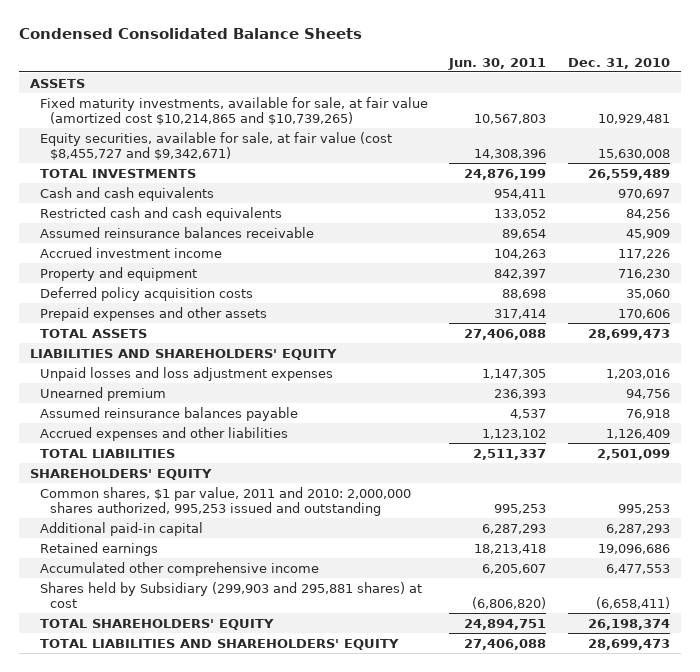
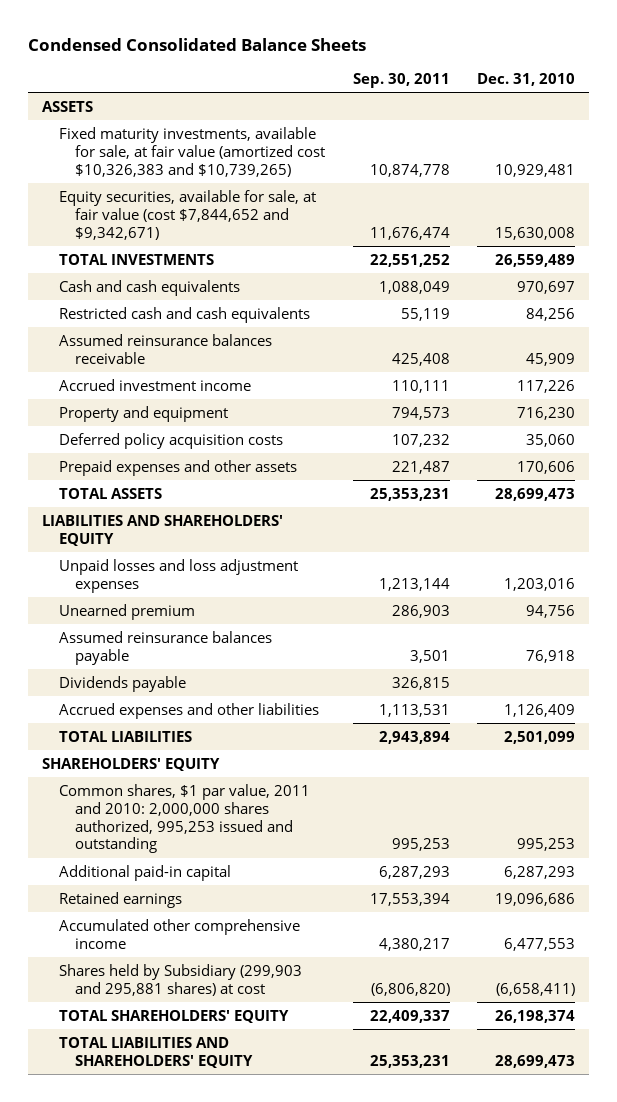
[448,57,547,70] Jun. 30, 2011 -> none
none -> [352,72,450,88] Sep. 30, 2011
[39,96,428,125] Fixed maturity investments, available for sale, at fair value (amortized cost $10,214,865 and $10,739,265) -> [58,126,325,177] Fixed maturity investments, available for sale, at fair value (amortized cost $10,326,383 and $10,739,265)
[39,131,392,160] Equity securities, available for sale, at fair value (cost $8,455,727 and $9,342,671) -> [58,189,316,240] Equity securities, available for sale, at fair value (cost $7,844,652 and $9,342,671)
none -> [58,675,186,692] Dividends payable

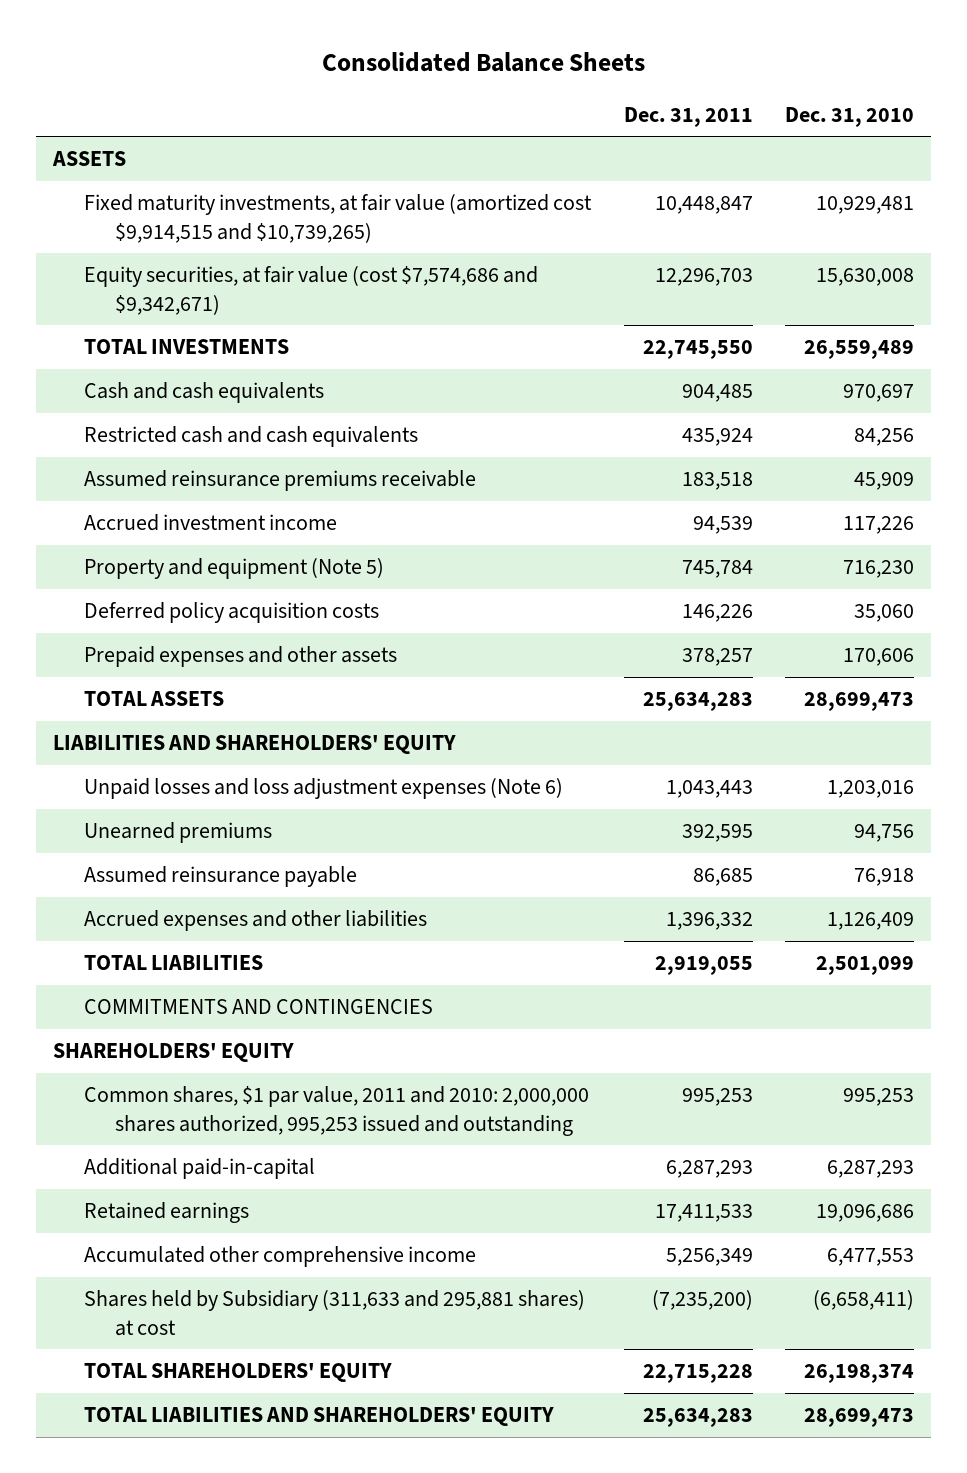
[28,37,367,51] Condensed Consolidated Balance Sheets -> [321,51,645,72] Consolidated Balance Sheets
[352,72,450,88] Sep. 30, 2011 -> none
none -> [623,106,753,127] Dec. 31, 2011
[58,126,325,177] Fixed maturity investments, available for sale, at fair value (amortized cost $10,326,383 and $10,739,265) -> [83,194,592,243] Fixed maturity investments, at fair value (amortized cost $9,914,515 and $10,739,265)
[58,189,316,240] Equity securities, available for sale, at fair value (cost $7,844,652 and $9,342,671) -> [83,266,538,315] Equity securities, at fair value (cost $7,574,686 and $9,342,671)
[58,333,272,364] Assumed reinsurance balances receivable -> [83,470,476,492] Assumed reinsurance premiums receivable
[58,405,228,422] Property and equipment -> [83,558,384,580] Property and equipment (Note 5)
[58,675,186,692] Dividends payable -> none
[58,558,298,593] Unpaid losses and loss adjustment expenses -> [83,778,563,800] Unpaid losses and loss adjustment expenses (Note 6)
[58,603,195,620] Unearned premium -> [83,822,272,844] Unearned premiums
[58,630,272,665] Assumed reinsurance balances payable -> [83,866,357,888] Assumed reinsurance payable
none -> [83,999,433,1015] COMMITMENTS AND CONTINGENCIES
[58,864,231,881] Additional paid-in capital -> [83,1158,315,1180] Additional paid-in-capital
[58,963,302,996] Shares held by Subsidiary (299,903 and 295,881 shares) at cost -> [83,1290,585,1336] Shares held by Subsidiary (311,633 and 295,881 shares) at cost

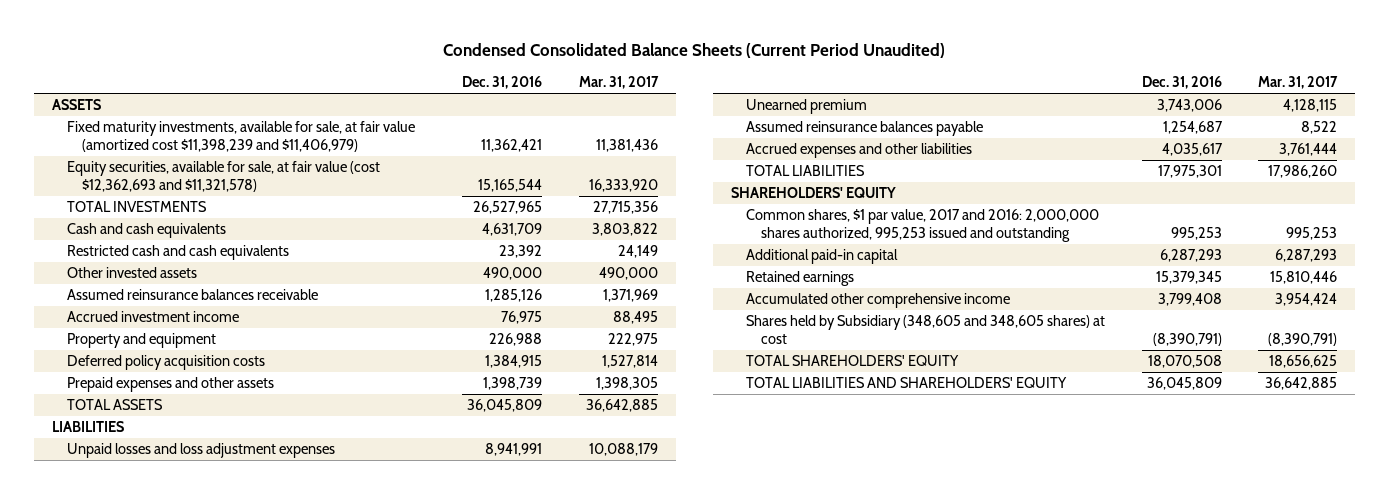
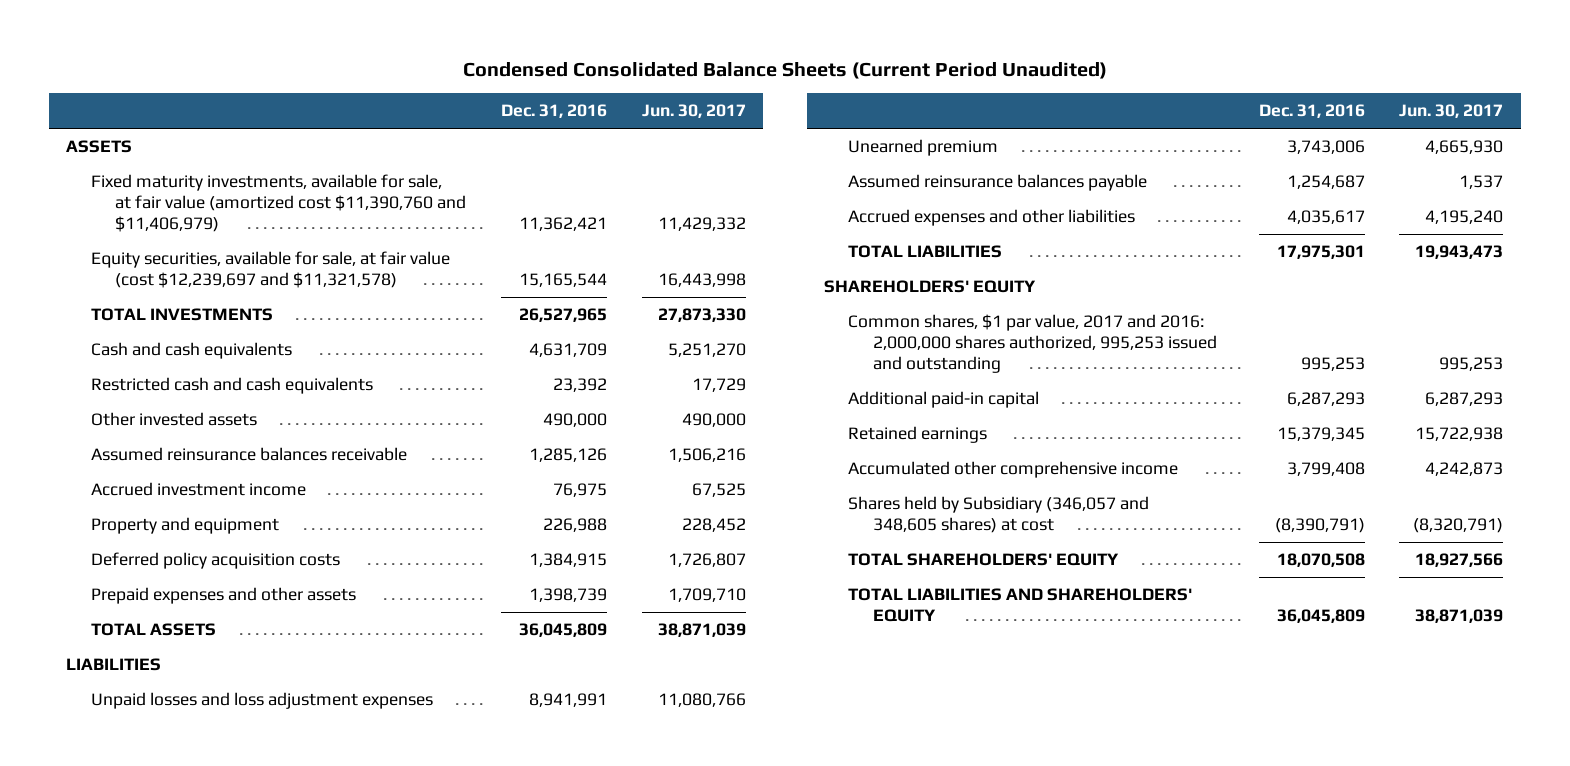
[578,76,659,90] Mar. 31, 2017 -> none
none -> [641,104,746,119] Jun. 30, 2017
[66,121,415,153] Fixed maturity investments, available for sale, at fair value (amortized cost $11,398,239 and $11,406,979) -> [90,174,466,233] Fixed maturity investments, available for sale, at fair value (amortized cost $11,390,760 and $11,406,979)
[66,161,380,193] Equity securities, available for sale, at fair value (cost $12,362,693 and $11,321,578) -> [90,251,450,289] Equity securities, available for sale, at fair value (cost $12,239,697 and $11,321,578)
[746,315,1106,345] Shares held by Subsidiary (348,605 and 348,605 shares) at cost -> [848,496,1150,534] Shares held by Subsidiary (346,057 and 348,605 shares) at cost

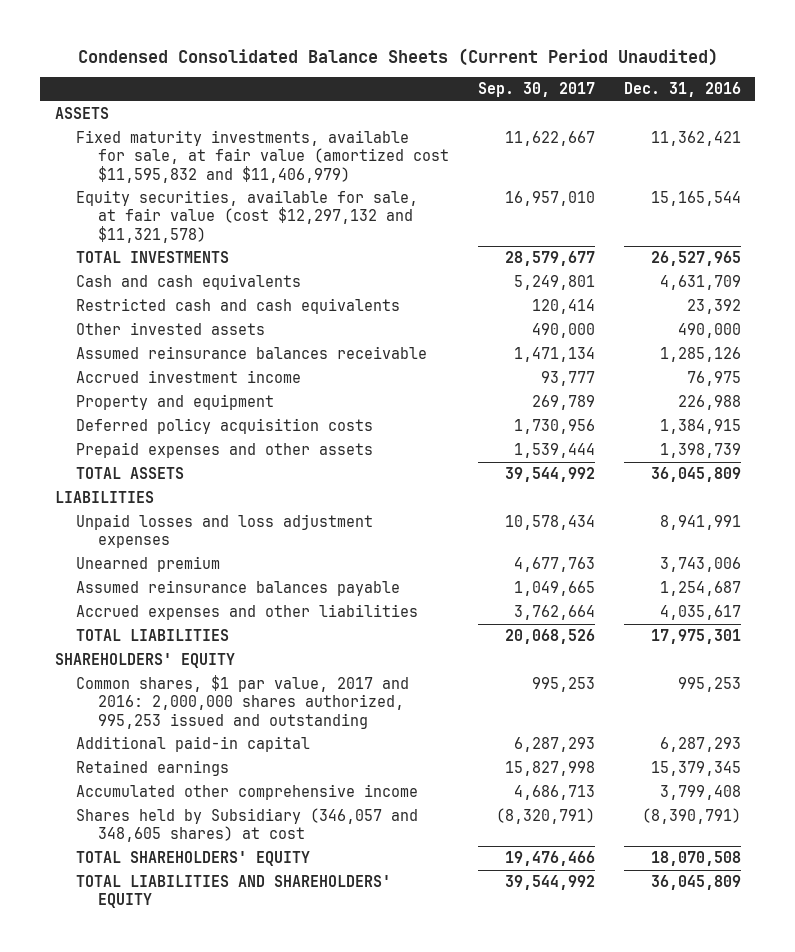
[641,104,746,119] Jun. 30, 2017 -> none
none -> [477,81,595,97] Sep. 30, 2017
[90,174,466,233] Fixed maturity investments, available for sale, at fair value (amortized cost $11,390,760 and $11,406,979) -> [76,130,449,183] Fixed maturity investments, available for sale, at fair value (amortized cost $11,595,832 and $11,406,979)
[90,251,450,289] Equity securities, available for sale, at fair value (cost $12,239,697 and $11,321,578) -> [76,190,419,243] Equity securities, available for sale, at fair value (cost $12,297,132 and $11,321,578)

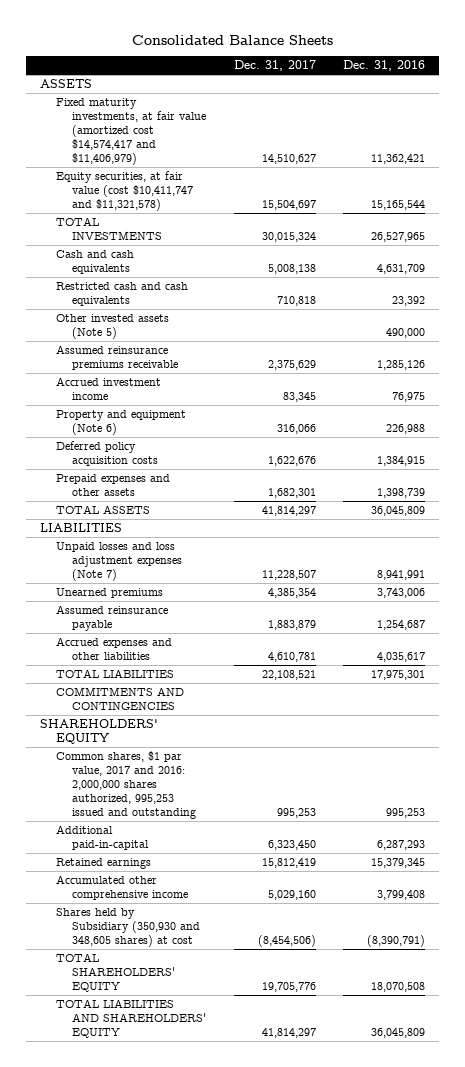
[77,47,718,66] Condensed Consolidated Balance Sheets (Current Period Unaudited) -> [131,34,333,45] Consolidated Balance Sheets
[477,81,595,97] Sep. 30, 2017 -> none
none -> [233,60,316,72] Dec. 31, 2017
[76,130,449,183] Fixed maturity investments, available for sale, at fair value (amortized cost $11,595,832 and $11,406,979) -> [56,98,207,165] Fixed maturity investments, at fair value (amortized cost $14,574,417 and $11,406,979)
[76,190,419,243] Equity securities, available for sale, at fair value (cost $12,297,132 and $11,321,578) -> [56,171,194,212] Equity securities, at fair value (cost $10,411,747 and $11,321,578)
[76,322,266,336] Other invested assets -> [56,314,170,340] Other invested assets (Note 5)
[76,346,428,360] Assumed reinsurance balances receivable -> [56,345,179,371] Assumed reinsurance premiums receivable
[76,394,275,411] Property and equipment -> [56,410,187,436] Property and equipment (Note 6)
[76,514,374,549] Unpaid losses and loss adjustment expenses -> [56,542,183,582] Unpaid losses and loss adjustment expenses (Note 7)
[76,556,221,573] Unearned premium -> [56,588,164,599] Unearned premiums
[76,580,401,597] Assumed reinsurance balances payable -> [56,605,169,632] Assumed reinsurance payable
none -> [56,687,185,711] COMMITMENTS AND CONTINGENCIES
[76,736,311,753] Additional paid-in capital -> [56,825,150,851] Additional paid-in-capital
[76,808,419,843] Shares held by Subsidiary (346,057 and 348,605 shares) at cost -> [56,908,201,948] Shares held by Subsidiary (350,930 and 348,605 shares) at cost

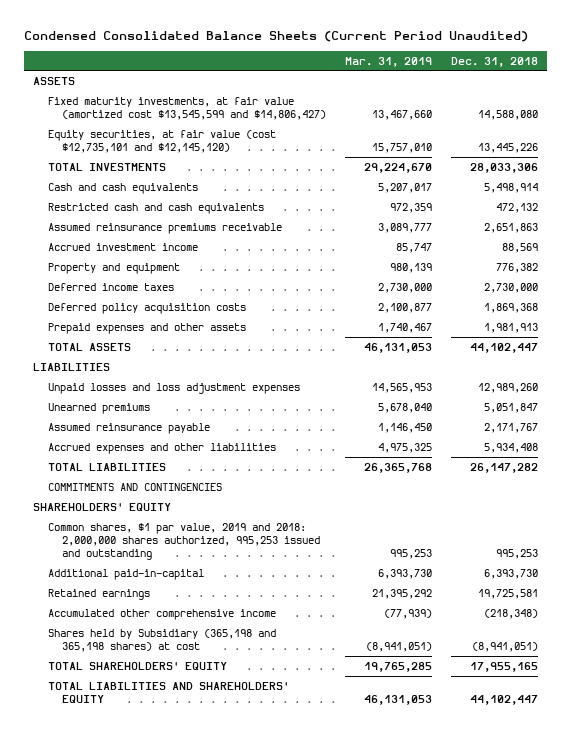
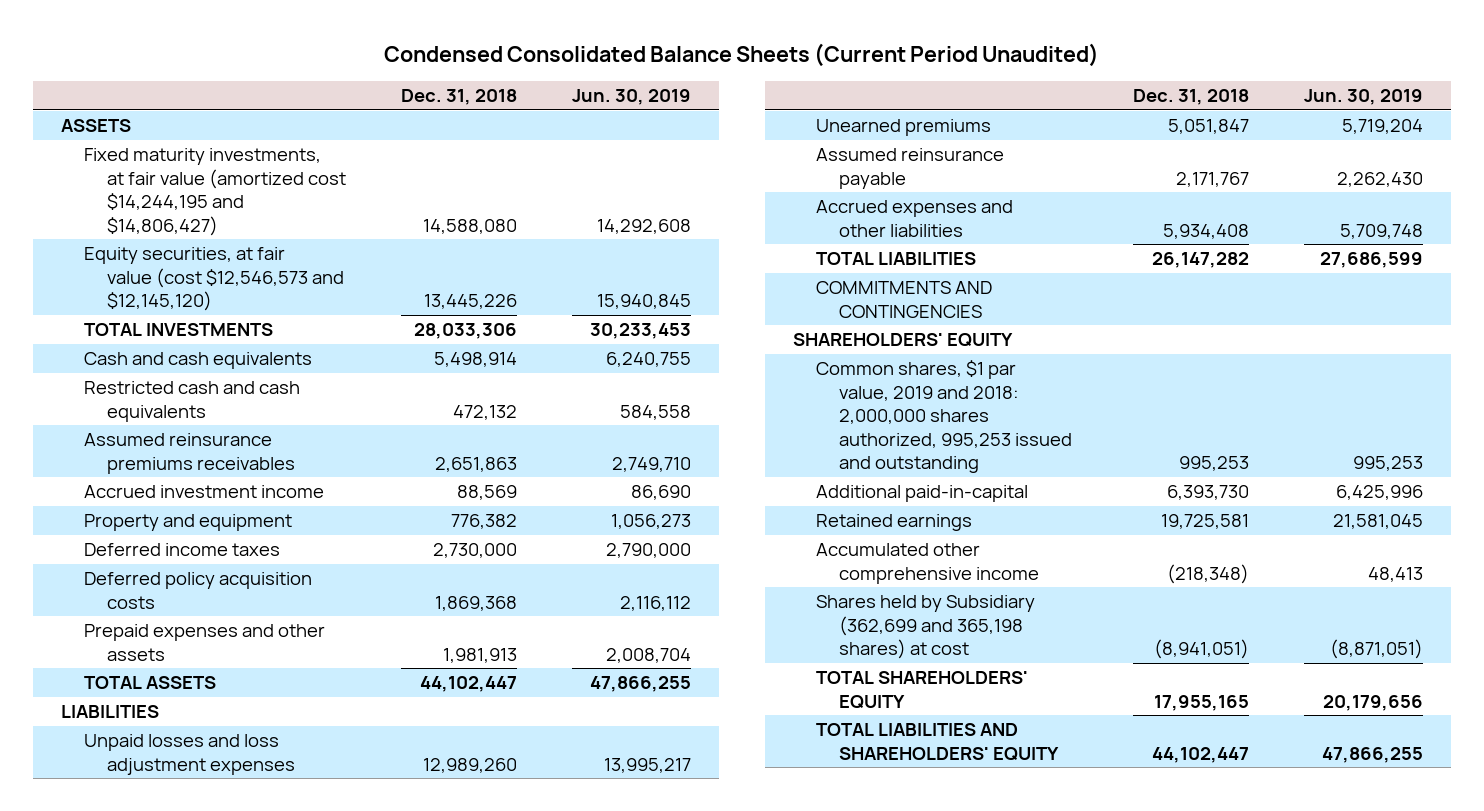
[345,56,433,67] Mar. 31, 2019 -> none
none -> [572,89,692,106] Jun. 30, 2019
[47,96,327,120] Fixed maturity investments, at fair value (amortized cost $13,545,599 and $14,806,427) -> [83,148,346,236] Fixed maturity investments, at fair value (amortized cost $14,244,195 and $14,806,427)
[47,129,276,153] Equity securities, at fair value (cost $12,735,101 and $12,145,120) -> [83,247,344,312] Equity securities, at fair value (cost $12,546,573 and $12,145,120)
[47,222,282,234] Assumed reinsurance premiums receivable -> [83,433,295,474] Assumed reinsurance premiums receivables
[47,628,276,652] Shares held by Subsidiary (365,198 and 365,198 shares) at cost -> [815,595,1035,660] Shares held by Subsidiary (362,699 and 365,198 shares) at cost

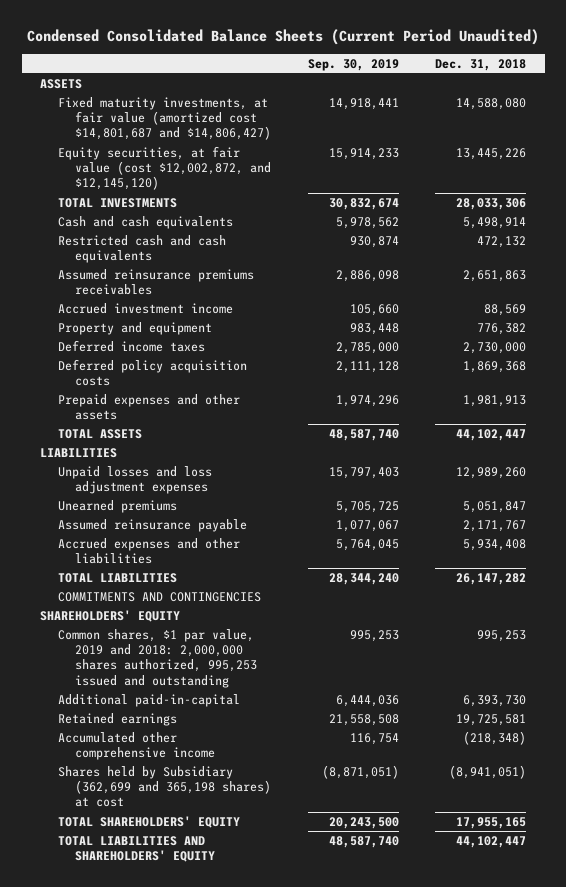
[572,89,692,106] Jun. 30, 2019 -> none
none -> [307,58,399,71] Sep. 30, 2019
[83,148,346,236] Fixed maturity investments, at fair value (amortized cost $14,244,195 and $14,806,427) -> [57,96,272,141] Fixed maturity investments, at fair value (amortized cost $14,801,687 and $14,806,427)
[83,247,344,312] Equity securities, at fair value (cost $12,546,573 and $12,145,120) -> [57,145,272,191] Equity securities, at fair value (cost $12,002,872, and $12,145,120)

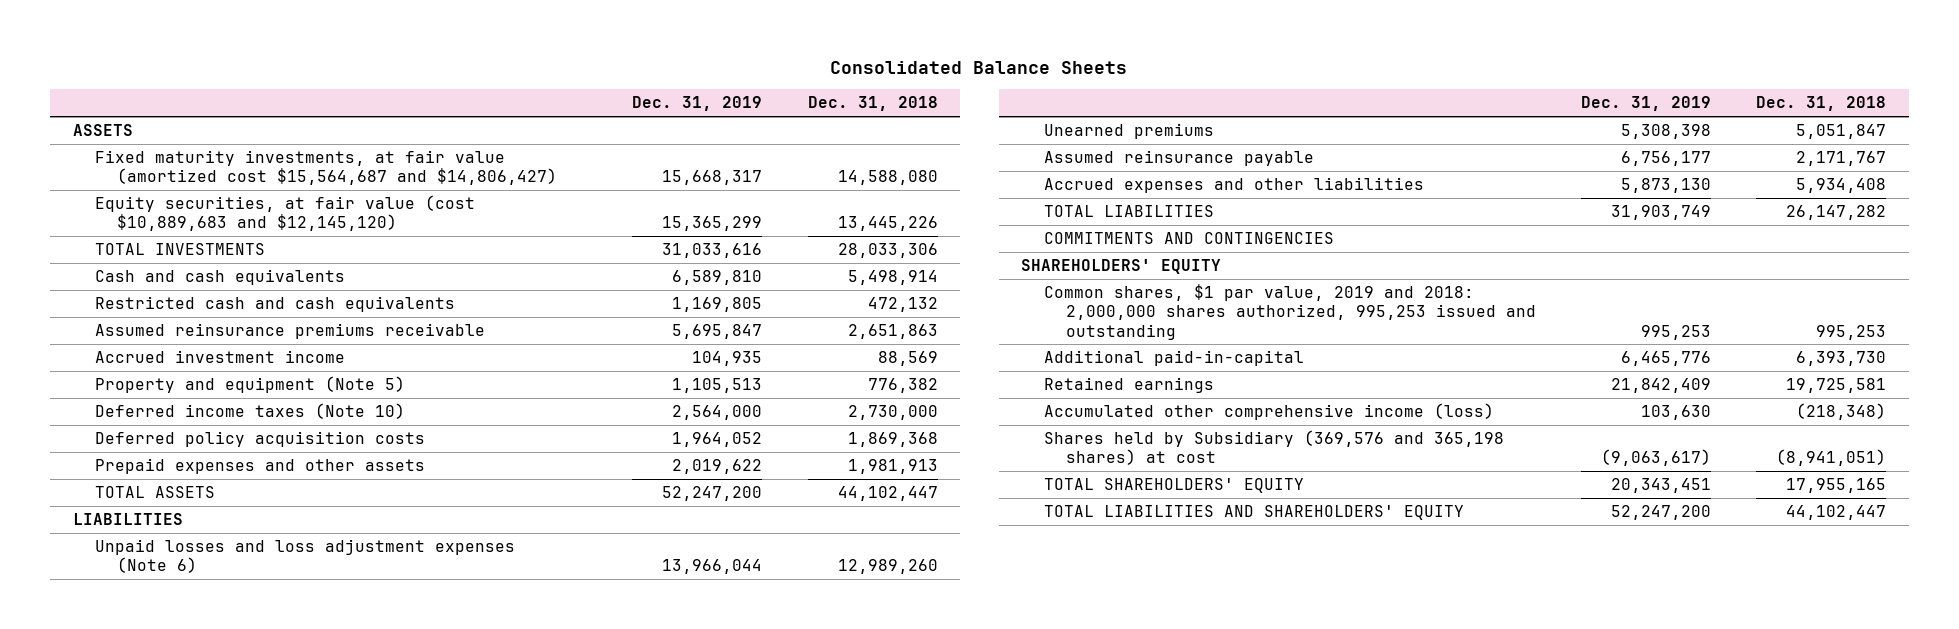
[27,29,540,46] Condensed Consolidated Balance Sheets (Current Period Unaudited) -> [830,61,1128,75] Consolidated Balance Sheets
[307,58,399,71] Sep. 30, 2019 -> none
none -> [632,96,763,112] Dec. 31, 2019
[57,96,272,141] Fixed maturity investments, at fair value (amortized cost $14,801,687 and $14,806,427) -> [94,149,557,186] Fixed maturity investments, at fair value (amortized cost $15,564,687 and $14,806,427)
[57,145,272,191] Equity securities, at fair value (cost $12,002,872, and $12,145,120) -> [94,194,475,232] Equity securities, at fair value (cost $10,889,683 and $12,145,120)
[57,268,254,296] Assumed reinsurance premiums receivables -> [94,322,485,339] Assumed reinsurance premiums receivable
[57,321,212,335] Property and equipment -> [94,375,405,393] Property and equipment (Note 5)
[57,339,205,352] Deferred income taxes -> [94,402,405,419] Deferred income taxes (Note 10)
[57,465,212,495] Unpaid losses and loss adjustment expenses -> [94,538,515,574] Unpaid losses and loss adjustment expenses (Note 6)
[57,731,216,761] Accumulated other comprehensive income -> [1043,402,1494,420] Accumulated other comprehensive income (loss)
[57,765,272,808] Shares held by Subsidiary (362,699 and 365,198 shares) at cost -> [1043,429,1504,466] Shares held by Subsidiary (369,576 and 365,198 shares) at cost

